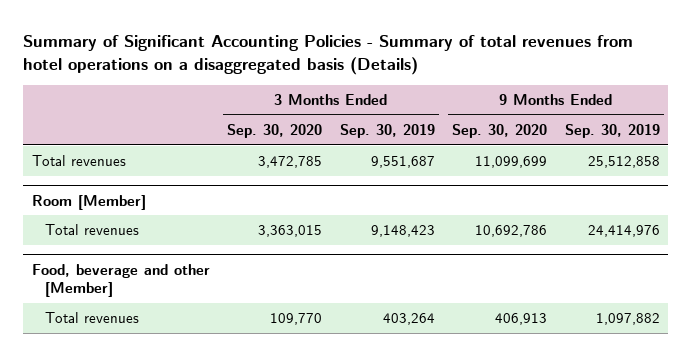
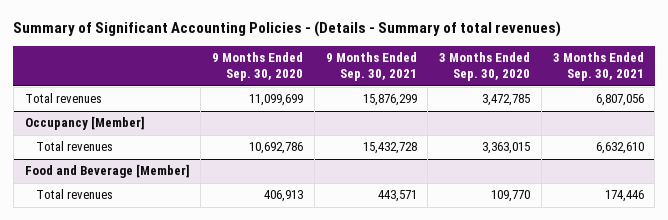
[23,34,634,75] Summary of Significant Accounting Policies - Summary of total revenues from hotel operations on a disaggregated basis (Details) -> [13,21,562,38] Summary of Significant Accounting Policies - (Details - Summary of total revenues)
[339,123,435,138] Sep. 30, 2019 -> none
[564,123,660,138] Sep. 30, 2019 -> none
none -> [325,52,417,82] 9 Months Ended Sep. 30, 2021
none -> [552,52,644,82] 3 Months Ended Sep. 30, 2021
[32,194,147,210] Room [Member] -> [24,116,145,131] Occupancy [Member]
[32,263,211,298] Food, beverage and other [Member] -> [24,164,190,179] Food and Beverage [Member]

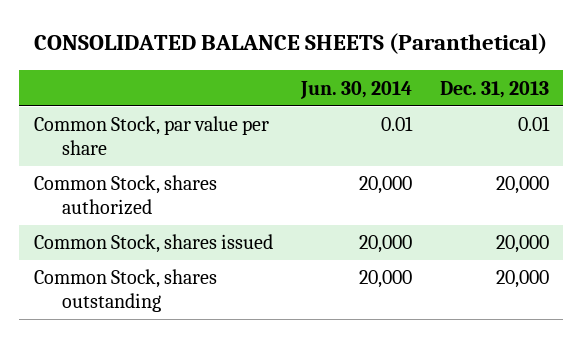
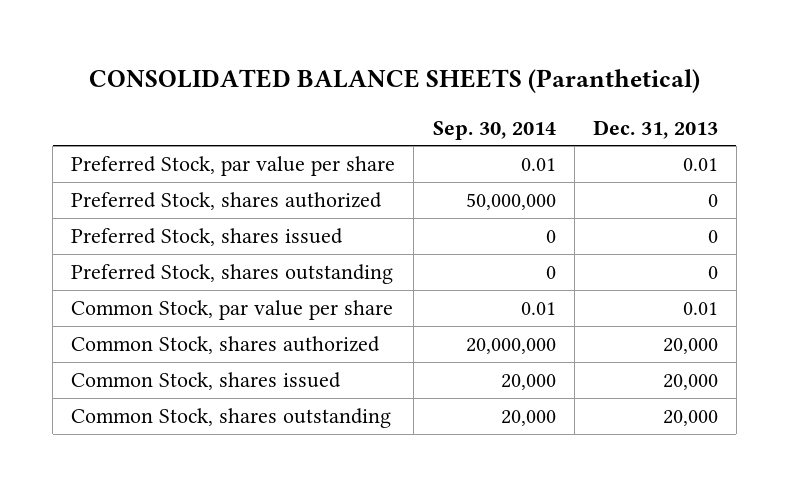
[299,80,412,99] Jun. 30, 2014 -> none
none -> [432,120,556,140] Sep. 30, 2014
none -> [71,156,396,177] Preferred Stock, par value per share
none -> [71,192,383,211] Preferred Stock, shares authorized
none -> [71,228,344,247] Preferred Stock, shares issued
none -> [71,264,394,285] Preferred Stock, shares outstanding

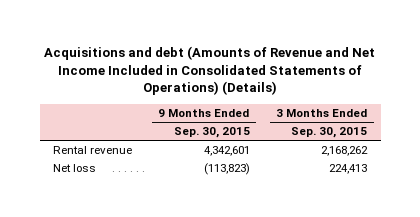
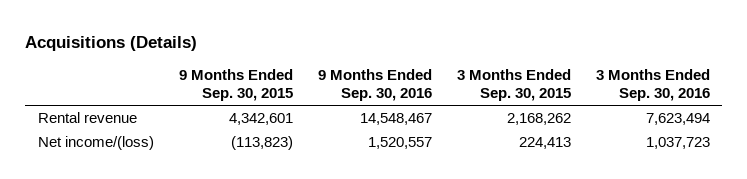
[44,46,376,96] Acquisitions and debt (Amounts of Revenue and Net Income Included in Consolidated Statements of Operations) (Details) -> [25,36,198,52] Acquisitions (Details)
none -> [317,69,432,102] 9 Months Ended Sep. 30, 2016
none -> [595,69,710,102] 3 Months Ended Sep. 30, 2016
[52,164,96,173] Net loss -> [37,136,154,151] Net income/(loss)

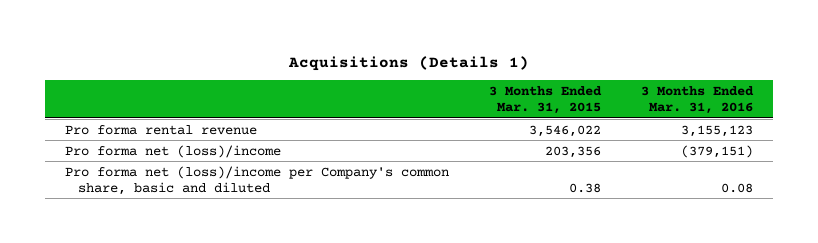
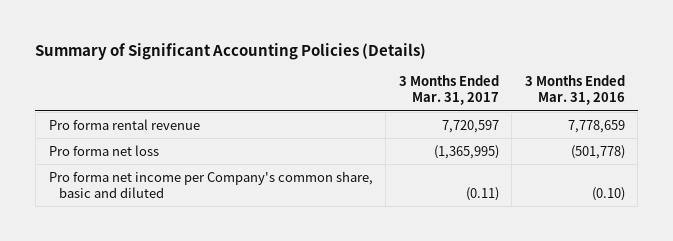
[287,55,529,71] Acquisitions (Details 1) -> [35,42,427,60] Summary of Significant Accounting Policies (Details)
[488,85,602,115] 3 Months Ended Mar. 31, 2015 -> none
none -> [398,75,499,106] 3 Months Ended Mar. 31, 2017
[680,124,753,137] 3,155,123 -> [567,119,625,133] 7,778,659
[64,144,281,158] Pro forma net (loss)/income -> [48,144,159,156] Pro forma net loss
[680,144,753,158] (379,151) -> [570,144,625,159] (501,778)
[64,165,449,195] Pro forma net (loss)/income per Company's common share, basic and diluted -> [48,170,373,198] Pro forma net income per Company's common share, basic and diluted
[720,182,753,193] 0.08 -> [591,186,625,201] (0.10)

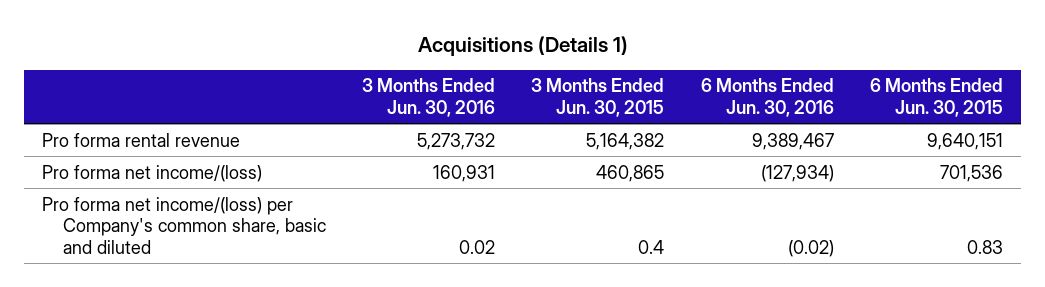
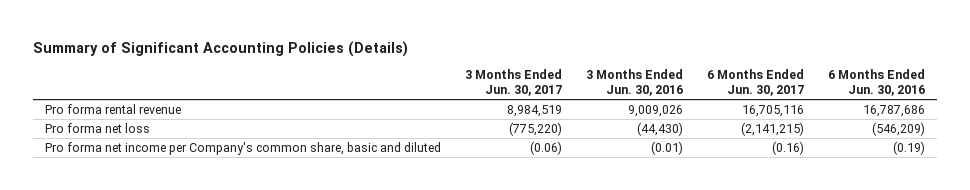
[417,35,628,56] Acquisitions (Details 1) -> [33,40,409,57] Summary of Significant Accounting Policies (Details)
[531,78,665,117] 3 Months Ended Jun. 30, 2015 -> none
[869,78,1003,117] 6 Months Ended Jun. 30, 2015 -> none
none -> [465,69,563,97] 3 Months Ended Jun. 30, 2017
none -> [707,69,805,97] 6 Months Ended Jun. 30, 2017
[417,132,496,150] 5,273,732 -> [628,104,684,117] 9,009,026
[751,132,834,150] 9,389,467 -> [863,104,926,117] 16,787,686
[42,164,263,182] Pro forma net income/(loss) -> [45,122,151,133] Pro forma net loss
[433,164,496,182] 160,931 -> [637,121,684,136] (44,430)
[760,164,834,182] (127,934) -> [872,121,926,136] (546,209)
[42,196,327,254] Pro forma net income/(loss) per Company's common share, basic and diluted -> [45,141,442,155] Pro forma net income per Company's common share, basic and diluted
[459,239,496,254] 0.02 -> [651,140,684,155] (0.01)
[787,239,834,257] (0.02) -> [893,140,926,155] (0.19)

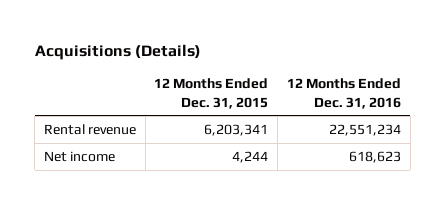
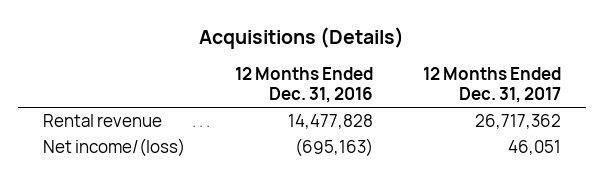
[154,78,269,109] 12 Months Ended Dec. 31, 2015 -> none
none -> [422,67,561,104] 12 Months Ended Dec. 31, 2017
[329,123,402,136] 22,551,234 -> [288,114,374,130] 14,477,828
[43,150,115,162] Net income -> [43,138,186,158] Net income/(loss)
[349,150,402,163] 618,623 -> [295,138,374,158] (695,163)

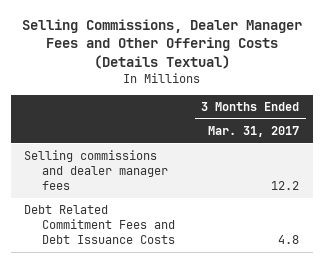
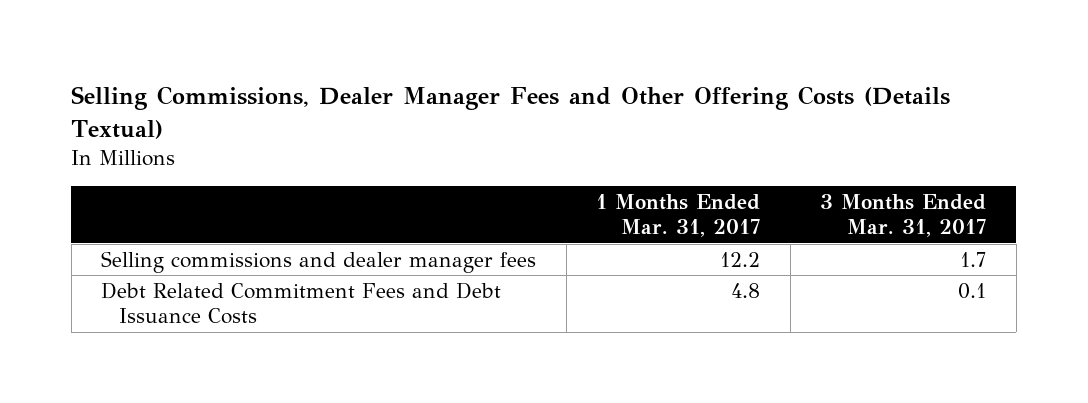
none -> [596,193,761,238] 1 Months Ended Mar. 31, 2017
[271,181,300,191] 12.2 -> [960,251,987,267] 1.7
[278,235,300,245] 4.8 -> [958,282,987,299] 0.1

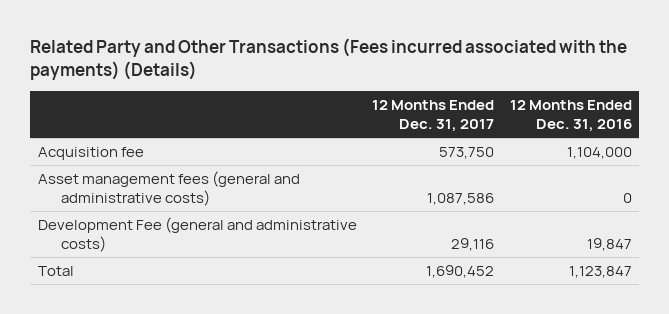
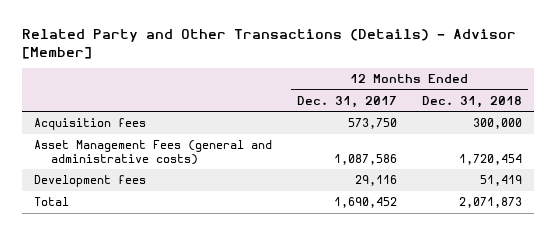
[29,38,627,81] Related Party and Other Transactions (Fees incurred associated with the payments) (Details) -> [21,29,516,59] Related Party and Other Transactions (Details) - Advisor [Member]
[509,100,632,133] 12 Months Ended Dec. 31, 2016 -> none
none -> [421,96,522,109] Dec. 31, 2018
[37,146,144,160] Acquisition fee -> [34,118,147,131] Acquisition fees
[37,170,300,206] Asset management fees (general and administrative costs) -> [34,140,273,165] Asset Management Fees (general and administrative costs)
[37,216,357,252] Development Fee (general and administrative costs) -> [34,175,147,188] Development fees

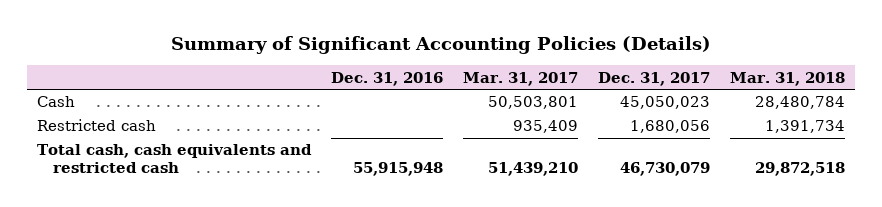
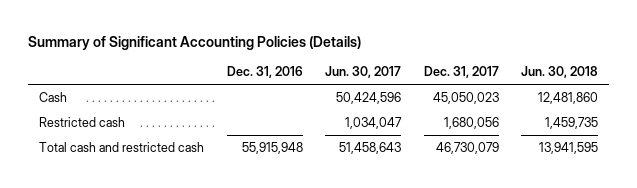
[463,71,579,86] Mar. 31, 2017 -> none
[730,71,846,86] Mar. 31, 2018 -> none
none -> [325,66,402,79] Jun. 30, 2017
none -> [521,66,599,79] Jun. 30, 2018
[37,144,313,174] Total cash, cash equivalents and restricted cash -> [39,141,205,152] Total cash and restricted cash

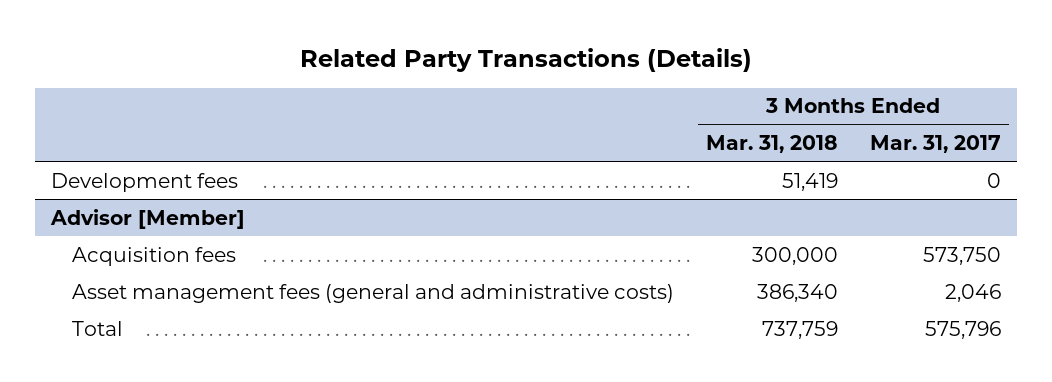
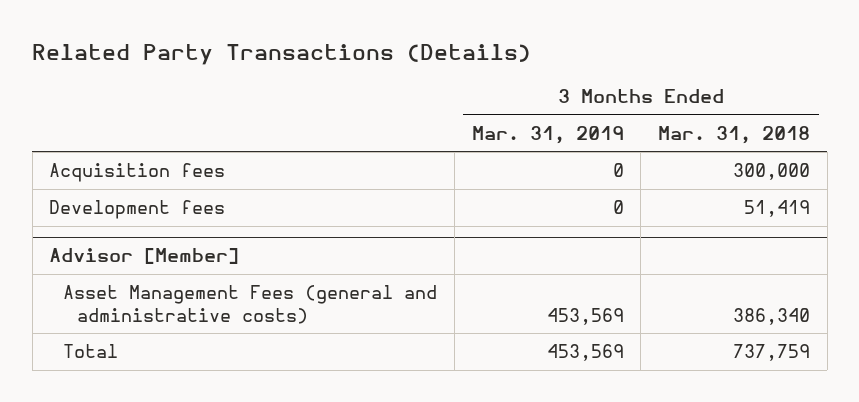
[869,135,1001,154] Mar. 31, 2017 -> none
none -> [471,125,624,144] Mar. 31, 2019
none -> [49,163,226,183] Acquisition fees
[72,246,237,266] Acquisition fees -> none
[72,283,675,303] Asset management fees (general and administrative costs) -> [63,285,438,324] Asset Management Fees (general and administrative costs)

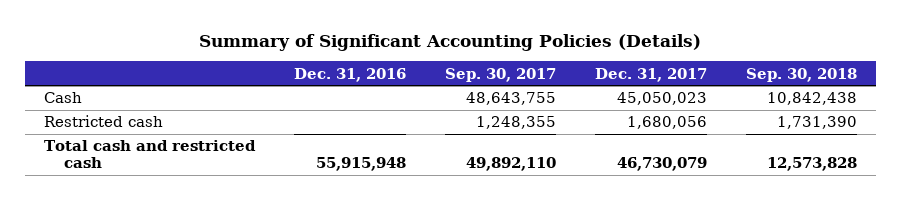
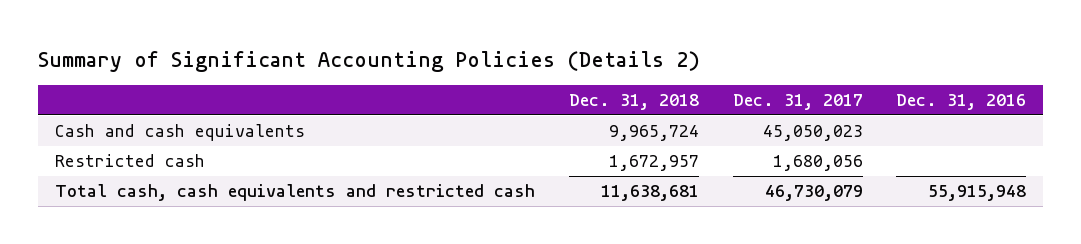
[199,33,702,51] Summary of Significant Accounting Policies (Details) -> [38,50,701,72] Summary of Significant Accounting Policies (Details 2)
[444,67,556,82] Sep. 30, 2017 -> none
[745,67,857,82] Sep. 30, 2018 -> none
none -> [568,93,699,110] Dec. 31, 2018
[44,92,83,104] Cash -> [55,124,306,142] Cash and cash equivalents
[44,140,257,168] Total cash and restricted cash -> [55,184,536,202] Total cash, cash equivalents and restricted cash

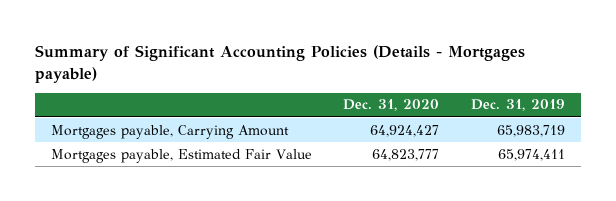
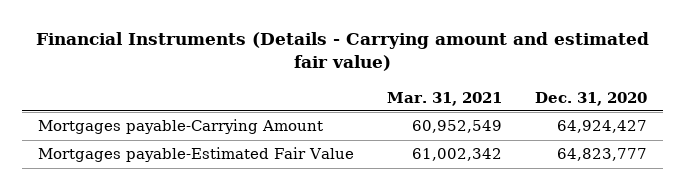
[34,44,525,83] Summary of Significant Accounting Policies (Details - Mortgages payable) -> [35,32,649,72] Financial Instruments (Details - Carrying amount and estimated fair value)
[470,99,565,112] Dec. 31, 2019 -> none
none -> [387,91,503,106] Mar. 31, 2021
[50,124,289,139] Mortgages payable, Carrying Amount -> [38,119,324,135] Mortgages payable-Carrying Amount
[50,148,312,163] Mortgages payable, Estimated Fair Value -> [38,147,355,163] Mortgages payable-Estimated Fair Value

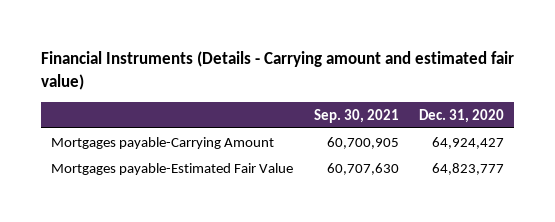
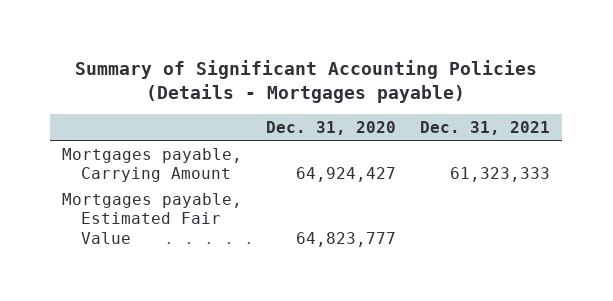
[40,51,514,91] Financial Instruments (Details - Carrying amount and estimated fair value) -> [75,59,538,103] Summary of Significant Accounting Policies (Details - Mortgages payable)
[313,108,399,123] Sep. 30, 2021 -> none
none -> [420,120,551,135] Dec. 31, 2021
[51,136,275,149] Mortgages payable-Carrying Amount -> [62,147,243,183] Mortgages payable, Carrying Amount
[51,162,294,175] Mortgages payable-Estimated Fair Value -> [62,192,243,244] Mortgages payable, Estimated Fair Value

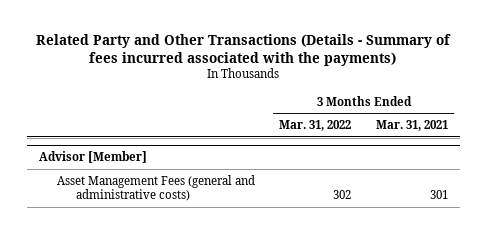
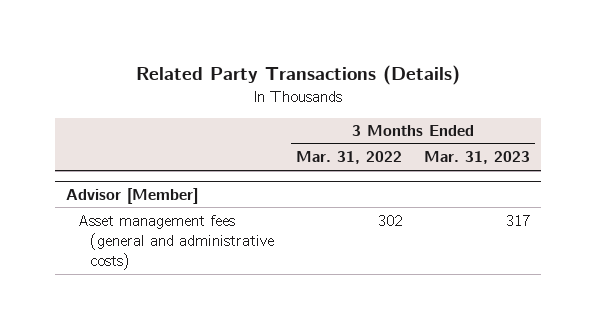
[36,33,452,66] Related Party and Other Transactions (Details - Summary of fees incurred associated with the payments) -> [136,65,461,86] Related Party Transactions (Details)
[375,120,448,132] Mar. 31, 2021 -> none
none -> [424,151,531,165] Mar. 31, 2023
[57,174,256,202] Asset Management Fees (general and administrative costs) -> [78,214,275,270] Asset management fees (general and administrative costs)

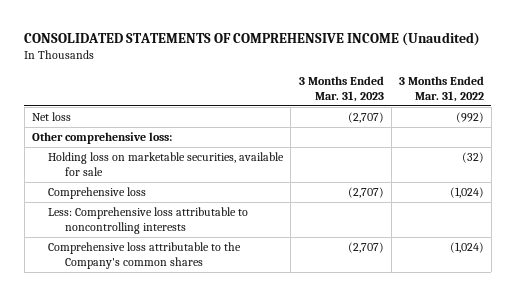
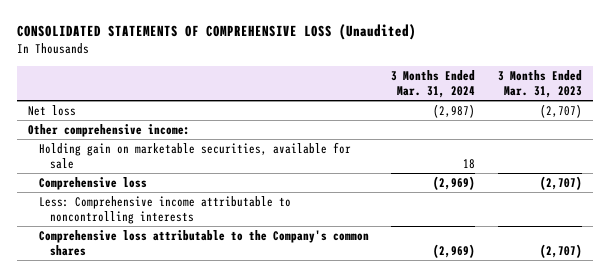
[24,31,481,46] CONSOLIDATED STATEMENTS OF COMPREHENSIVE INCOME (Unaudited) -> [16,24,416,41] CONSOLIDATED STATEMENTS OF COMPREHENSIVE LOSS (Unaudited)
[398,76,484,102] 3 Months Ended Mar. 31, 2022 -> none
none -> [391,69,476,98] 3 Months Ended Mar. 31, 2024
[31,132,172,145] Other comprehensive loss: -> [27,124,190,138] Other comprehensive income:
[48,152,285,176] Holding loss on marketable securities, available for sale -> [38,142,351,170] Holding gain on marketable securities, available for sale
[48,207,249,234] Less: Comprehensive loss attributable to noncontrolling interests -> [38,196,291,225] Less: Comprehensive income attributable to noncontrolling interests

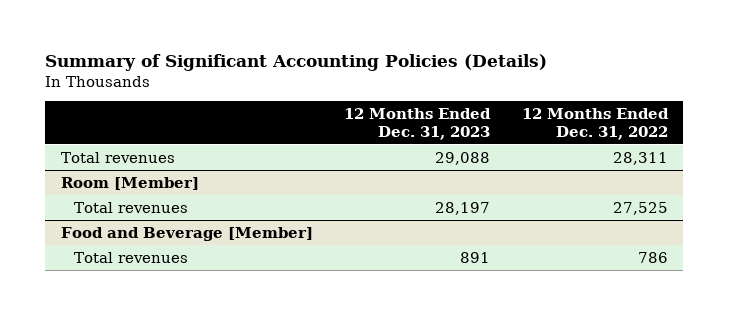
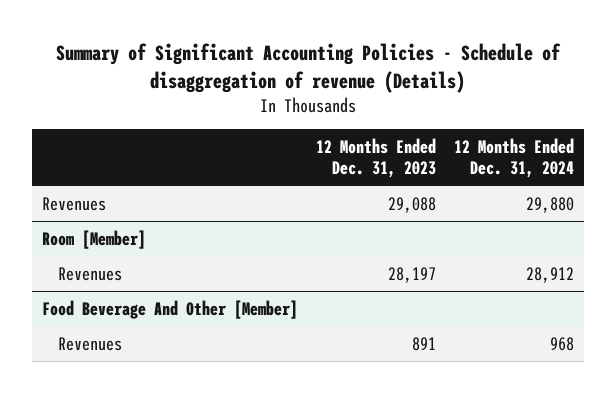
[45,54,548,72] Summary of Significant Accounting Policies (Details) -> [55,42,561,93] Summary of Significant Accounting Policies - Schedule of disaggregation of revenue (Details)
[521,107,669,140] 12 Months Ended Dec. 31, 2022 -> none
none -> [454,138,575,179] 12 Months Ended Dec. 31, 2024
[60,151,175,163] Total revenues -> [41,196,106,211] Revenues
[73,201,188,213] Total revenues -> [58,266,123,281] Revenues
[60,226,313,241] Food and Beverage [Member] -> [41,299,298,319] Food Beverage And Other [Member]
[73,251,188,263] Total revenues -> [58,336,123,351] Revenues

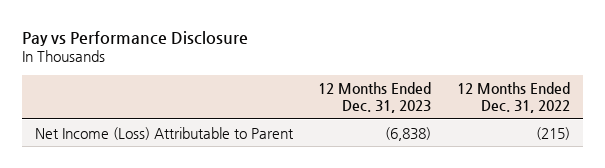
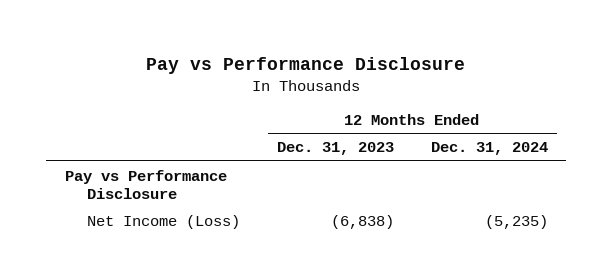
[457,81,571,114] 12 Months Ended Dec. 31, 2022 -> none
none -> [430,142,548,156] Dec. 31, 2024
none -> [64,169,227,199] Pay vs Performance Disclosure
[34,126,294,140] Net Income (Loss) Attributable to Parent -> [86,214,240,229] Net Income (Loss)

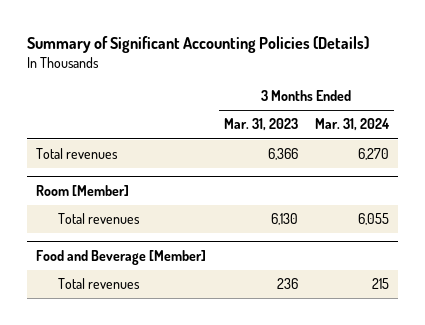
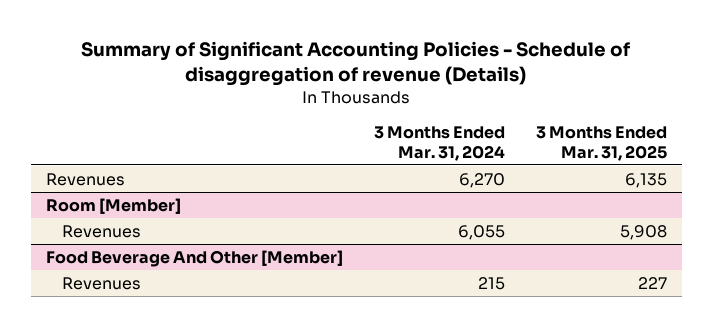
[27,35,370,53] Summary of Significant Accounting Policies (Details) -> [81,40,631,86] Summary of Significant Accounting Policies - Schedule of disaggregation of revenue (Details)
[223,118,298,132] Mar. 31, 2023 -> none
none -> [535,125,667,161] 3 Months Ended Mar. 31, 2025
[35,148,118,160] Total revenues -> [46,172,126,186] Revenues
[58,213,141,225] Total revenues -> [61,224,141,238] Revenues
[35,250,206,266] Food and Beverage [Member] -> [46,249,344,267] Food Beverage And Other [Member]
[58,278,141,290] Total revenues -> [61,276,141,290] Revenues

